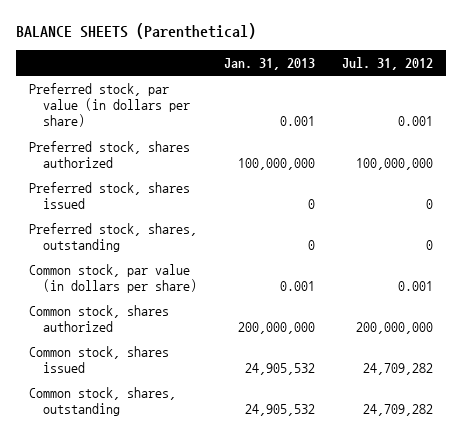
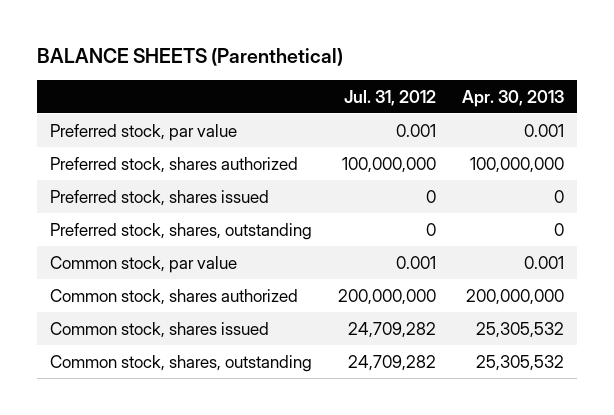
[224,57,316,70] Jan. 31, 2013 -> none
none -> [462,89,565,107] Apr. 30, 2013
[29,82,190,128] Preferred stock, par value (in dollars per share) -> [49,123,237,141] Preferred stock, par value
[29,263,197,294] Common stock, par value (in dollars per share) -> [49,255,237,273] Common stock, par value

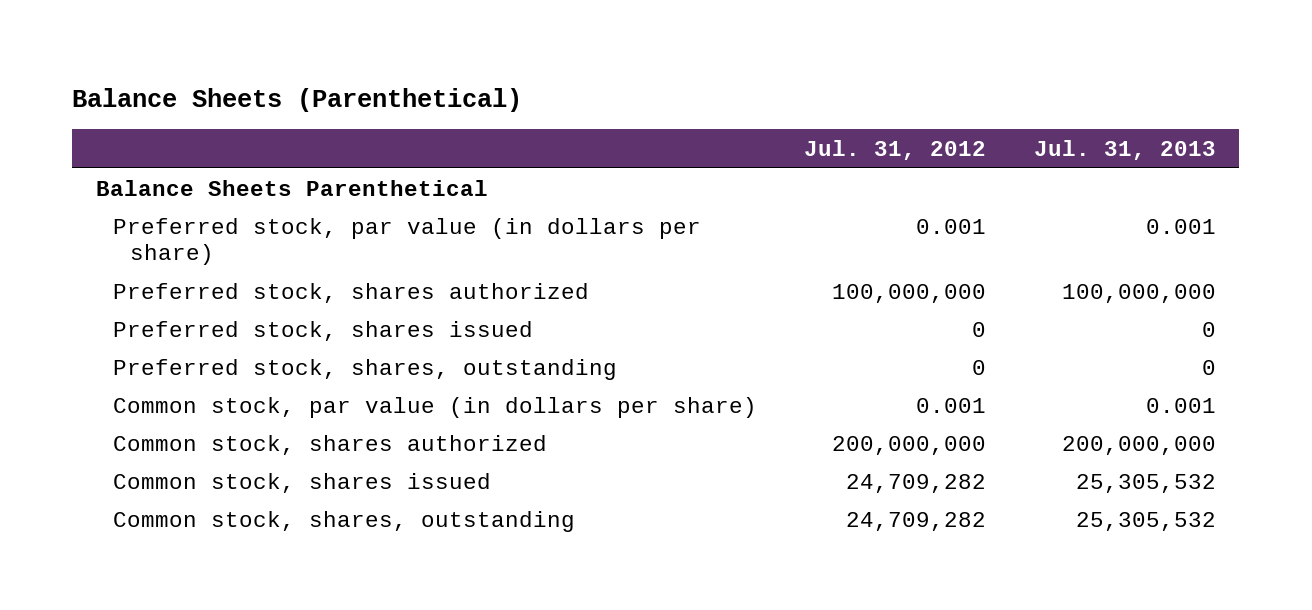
[36,48,343,67] BALANCE SHEETS (Parenthetical) -> [72,87,523,112] Balance Sheets (Parenthetical)
[462,89,565,107] Apr. 30, 2013 -> none
none -> [1033,139,1216,160] Jul. 31, 2013
none -> [95,179,488,196] Balance Sheets Parenthetical
[49,123,237,141] Preferred stock, par value -> [113,217,702,266] Preferred stock, par value (in dollars per share)
[49,255,237,273] Common stock, par value -> [113,396,758,418] Common stock, par value (in dollars per share)

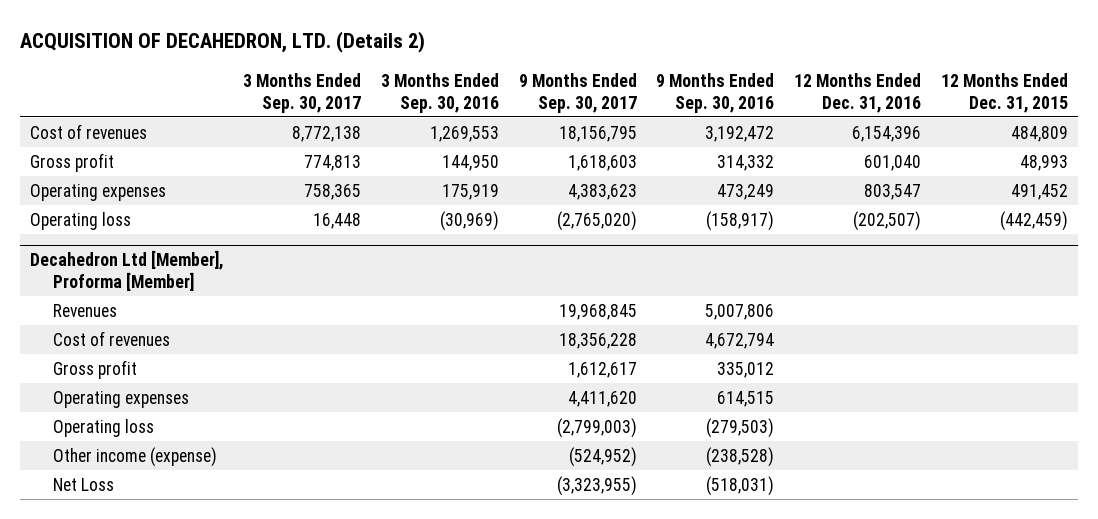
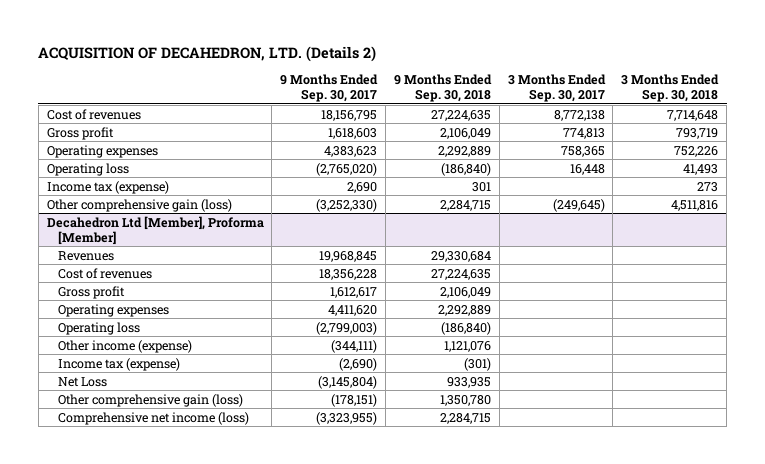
[380,72,499,113] 3 Months Ended Sep. 30, 2016 -> none
[656,72,775,113] 9 Months Ended Sep. 30, 2016 -> none
[794,72,922,113] 12 Months Ended Dec. 31, 2016 -> none
[940,72,1068,113] 12 Months Ended Dec. 31, 2015 -> none
none -> [393,73,492,102] 9 Months Ended Sep. 30, 2018
none -> [621,73,720,102] 3 Months Ended Sep. 30, 2018
none -> [46,180,169,194] Income tax (expense)
none -> [46,198,232,212] Other comprehensive gain (loss)
[568,446,637,467] (524,952) -> [331,339,378,353] (344,111)
none -> [58,357,181,371] Income tax (expense)
[556,475,637,496] (3,323,955) -> [318,375,378,389] (3,145,804)
none -> [58,393,244,407] Other comprehensive gain (loss)
none -> [58,411,250,425] Comprehensive net income (loss)

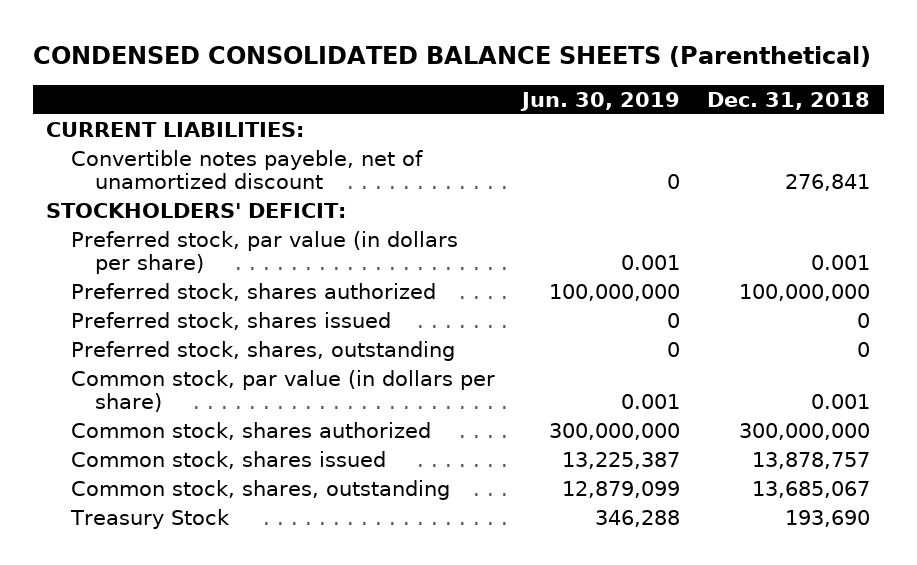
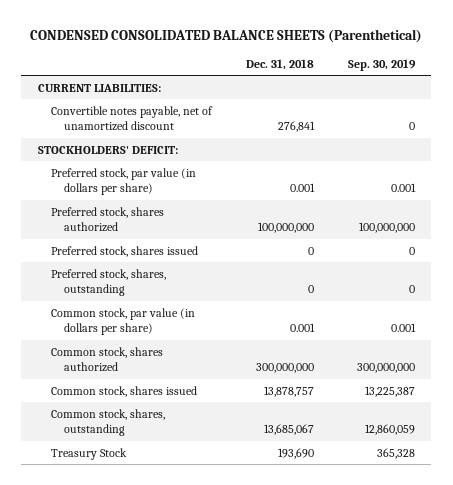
[519,91,680,111] Jun. 30, 2019 -> none
none -> [347,58,416,71] Sep. 30, 2019
[70,149,423,190] Convertible notes payeble, net of unamortized discount -> [51,105,214,132] Convertible notes payable, net of unamortized discount

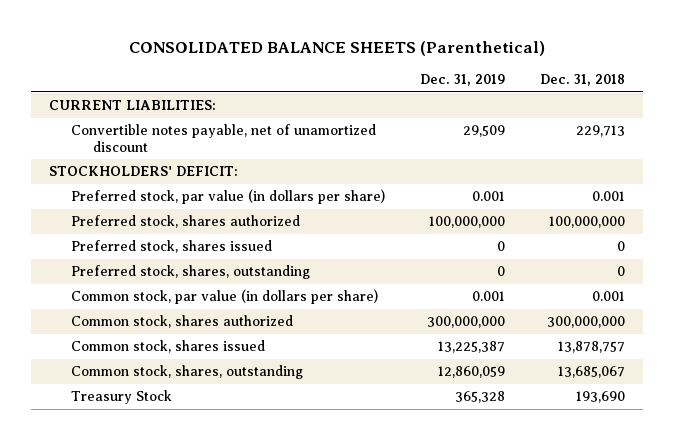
[30,28,423,43] CONDENSED CONSOLIDATED BALANCE SHEETS (Parenthetical) -> [128,40,545,56] CONSOLIDATED BALANCE SHEETS (Parenthetical)
[347,58,416,71] Sep. 30, 2019 -> none
none -> [419,74,505,87] Dec. 31, 2019
[277,121,315,133] 276,841 -> [576,125,626,138] 229,713

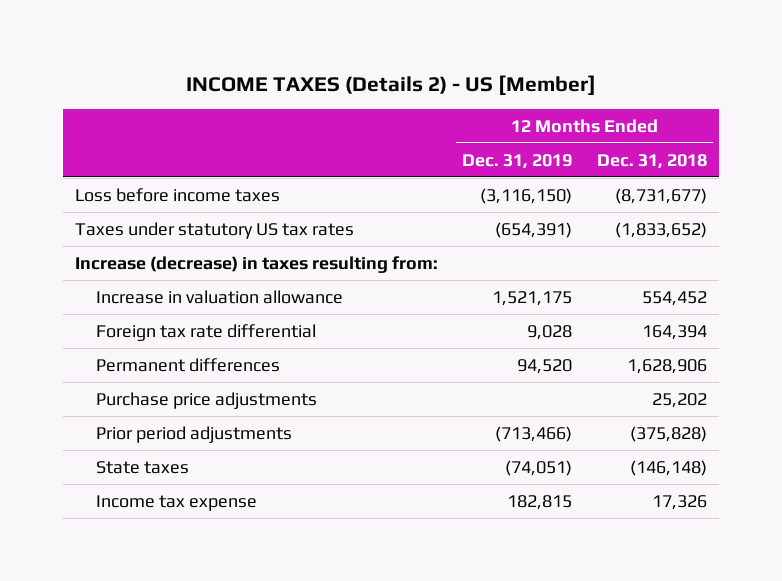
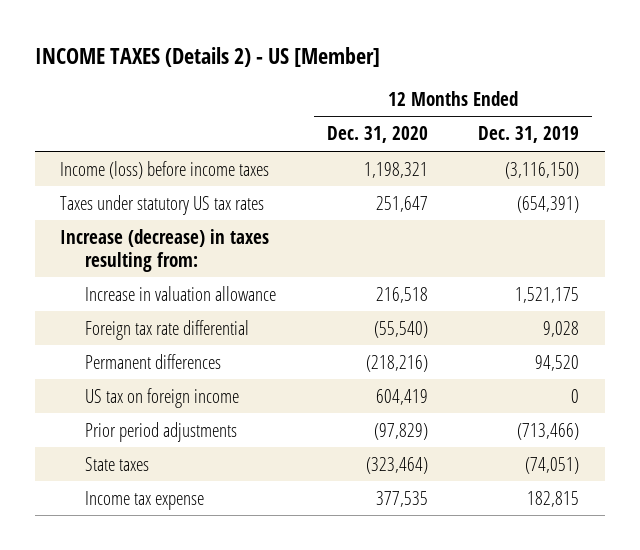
[596,153,707,169] Dec. 31, 2018 -> none
none -> [326,126,428,144] Dec. 31, 2020
[75,187,281,202] Loss before income taxes -> [60,160,270,179] Income (loss) before income taxes
[96,391,318,409] Purchase price adjustments -> none
none -> [84,387,239,408] US tax on foreign income

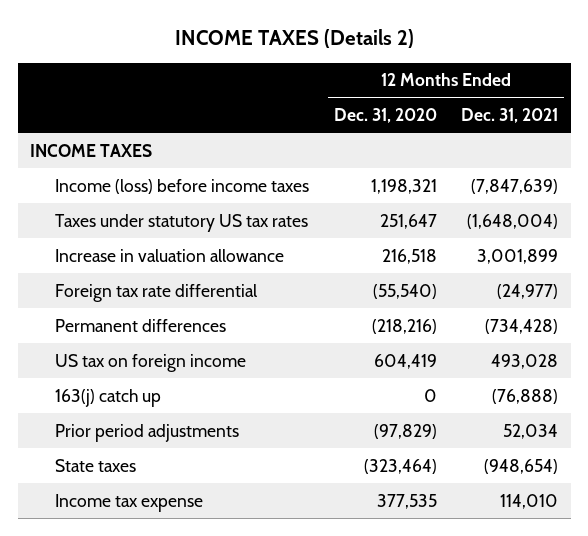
[34,46,380,67] INCOME TAXES (Details 2) - US [Member] -> [175,29,415,49] INCOME TAXES (Details 2)
[478,126,580,144] Dec. 31, 2019 -> none
none -> [461,108,559,124] Dec. 31, 2021
none -> [29,143,152,157] INCOME TAXES
[60,228,270,272] Increase (decrease) in taxes resulting from: -> none
none -> [55,388,162,407] 163(j) catch up

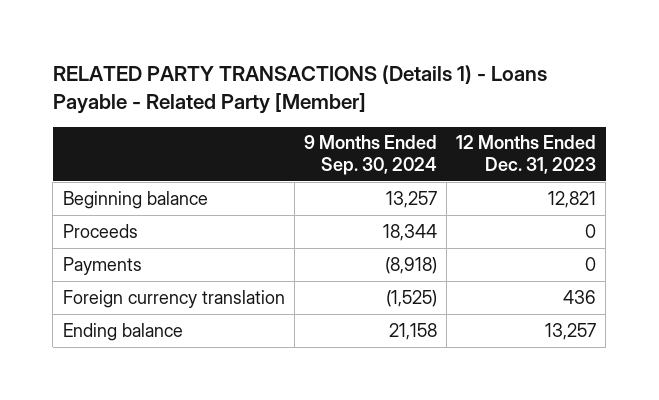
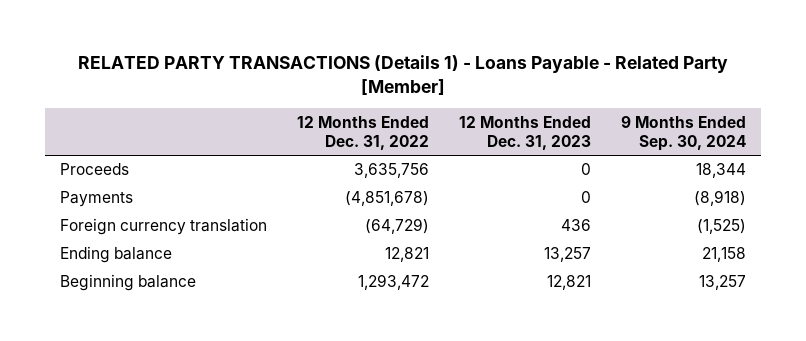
none -> [296,115,429,151] 12 Months Ended Dec. 31, 2022
[62,190,208,209] Beginning balance -> [60,274,197,292] Beginning balance

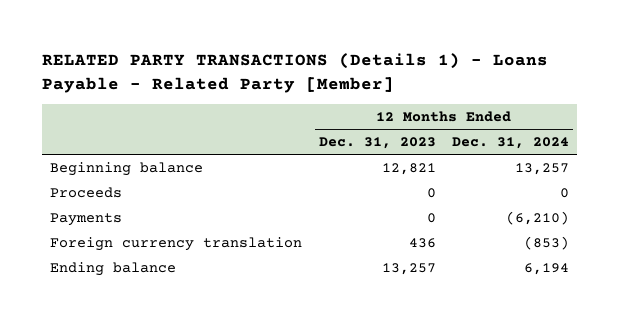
[296,115,429,151] 12 Months Ended Dec. 31, 2022 -> none
[620,115,746,152] 9 Months Ended Sep. 30, 2024 -> none
none -> [452,137,570,150] Dec. 31, 2024
[60,274,197,292] Beginning balance -> [50,161,204,176] Beginning balance

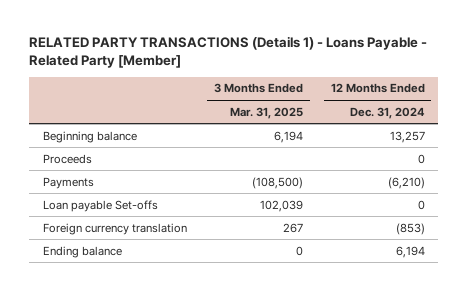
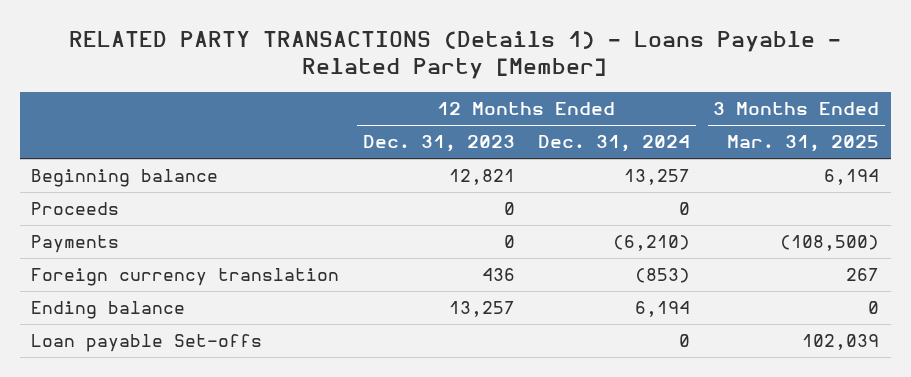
none -> [362,135,515,153] Dec. 31, 2023
[42,199,158,212] Loan payable Set-offs -> [31,334,263,353] Loan payable Set-offs

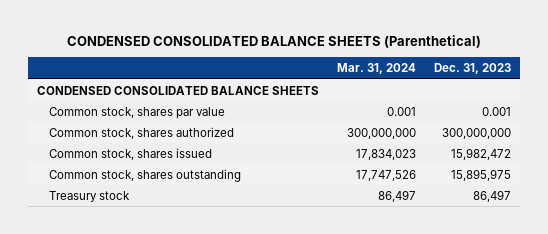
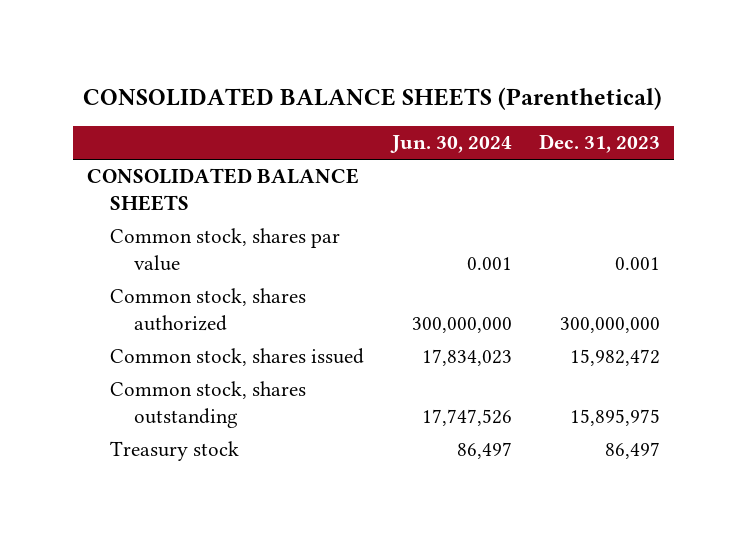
[67,34,482,48] CONDENSED CONSOLIDATED BALANCE SHEETS (Parenthetical) -> [83,87,663,111] CONSOLIDATED BALANCE SHEETS (Parenthetical)
[337,63,417,75] Mar. 31, 2024 -> none
none -> [389,135,512,154] Jun. 30, 2024
[37,85,320,95] CONDENSED CONSOLIDATED BALANCE SHEETS -> [86,168,359,212] CONSOLIDATED BALANCE SHEETS

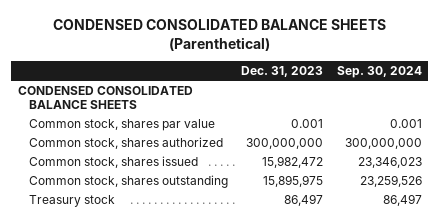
[83,87,663,111] CONSOLIDATED BALANCE SHEETS (Parenthetical) -> [52,18,386,51] CONDENSED CONSOLIDATED BALANCE SHEETS (Parenthetical)
[389,135,512,154] Jun. 30, 2024 -> none
none -> [336,65,422,78] Sep. 30, 2024
[86,168,359,212] CONSOLIDATED BALANCE SHEETS -> [17,85,193,109] CONDENSED CONSOLIDATED BALANCE SHEETS

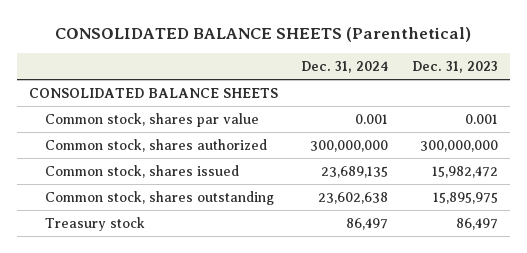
[52,18,386,51] CONDENSED CONSOLIDATED BALANCE SHEETS (Parenthetical) -> [55,27,472,43] CONSOLIDATED BALANCE SHEETS (Parenthetical)
[336,65,422,78] Sep. 30, 2024 -> none
none -> [301,61,389,74] Dec. 31, 2024
[17,85,193,109] CONDENSED CONSOLIDATED BALANCE SHEETS -> [28,87,278,98] CONSOLIDATED BALANCE SHEETS

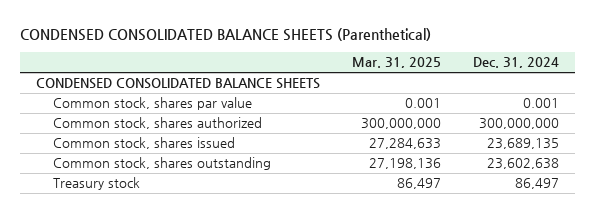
[55,27,472,43] CONSOLIDATED BALANCE SHEETS (Parenthetical) -> [20,28,432,42] CONDENSED CONSOLIDATED BALANCE SHEETS (Parenthetical)
[412,61,499,74] Dec. 31, 2023 -> none
none -> [352,57,442,69] Mar. 31, 2025
[28,87,278,98] CONSOLIDATED BALANCE SHEETS -> [36,78,321,90] CONDENSED CONSOLIDATED BALANCE SHEETS

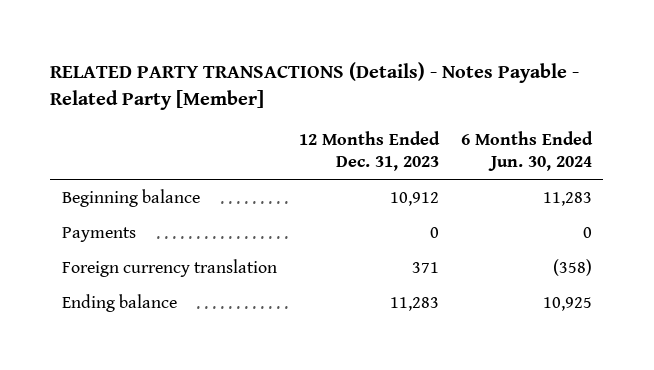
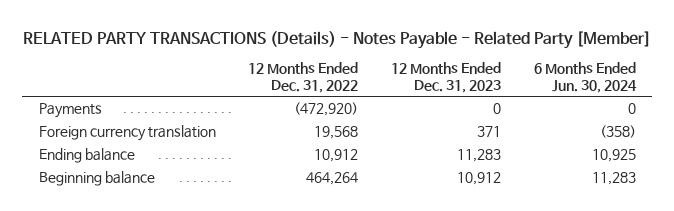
none -> [248,62,359,93] 12 Months Ended Dec. 31, 2022
[61,188,200,207] Beginning balance -> [38,171,155,187] Beginning balance

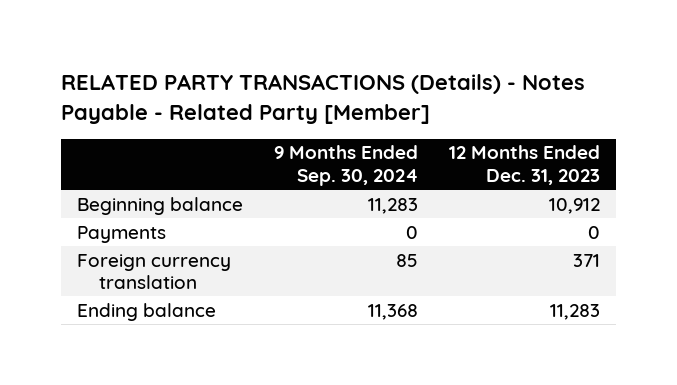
[248,62,359,93] 12 Months Ended Dec. 31, 2022 -> none
[533,62,637,93] 6 Months Ended Jun. 30, 2024 -> none
none -> [274,145,419,186] 9 Months Ended Sep. 30, 2024
[38,171,155,187] Beginning balance -> [76,196,243,215] Beginning balance

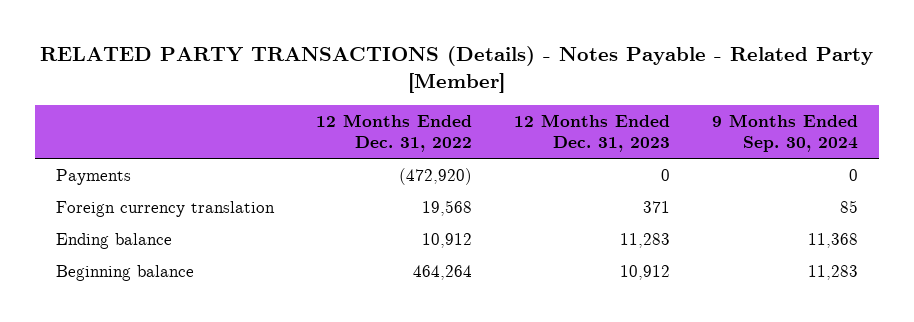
none -> [315,113,472,153] 12 Months Ended Dec. 31, 2022
[76,196,243,215] Beginning balance -> [55,265,194,282] Beginning balance

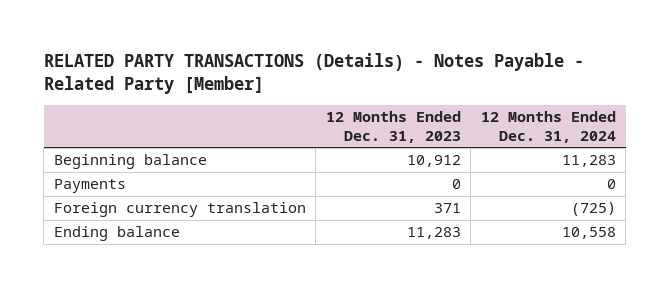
[315,113,472,153] 12 Months Ended Dec. 31, 2022 -> none
[712,113,859,153] 9 Months Ended Sep. 30, 2024 -> none
none -> [480,110,616,143] 12 Months Ended Dec. 31, 2024
[55,265,194,282] Beginning balance -> [53,154,207,170] Beginning balance

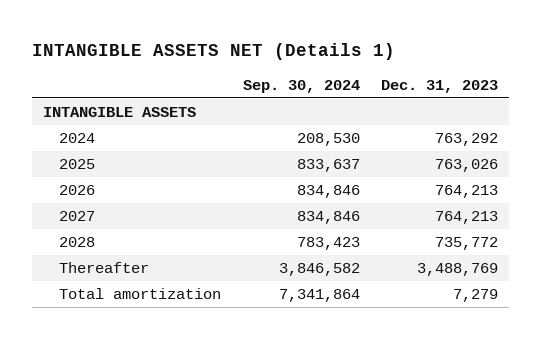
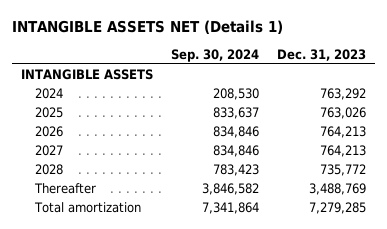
[453,289,499,303] 7,279 -> [308,202,366,215] 7,279,285

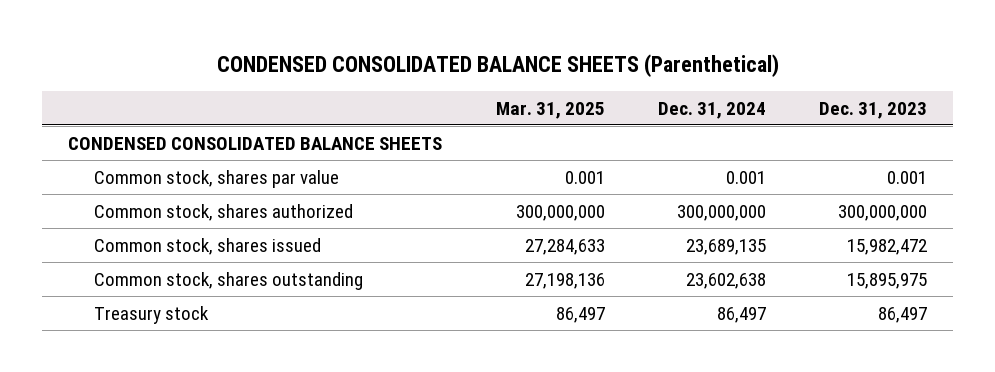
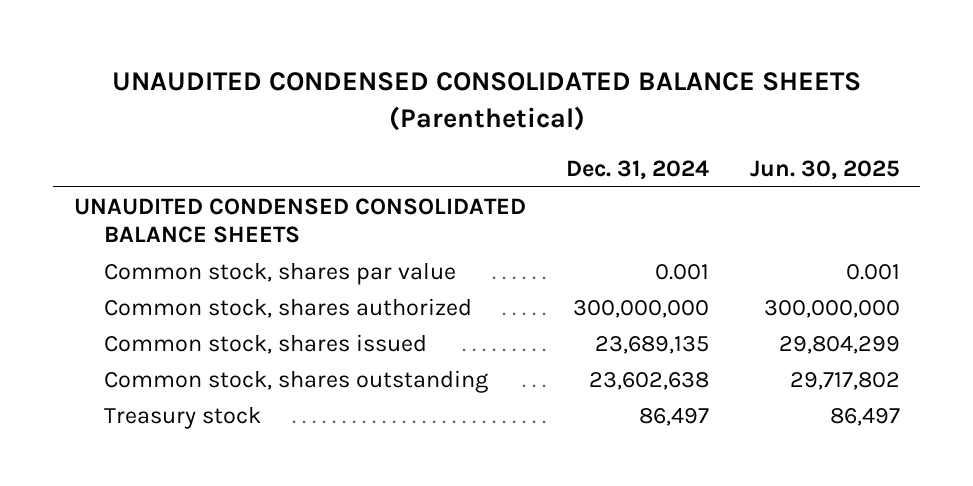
[216,53,779,77] CONDENSED CONSOLIDATED BALANCE SHEETS (Parenthetical) -> [111,71,861,131] UNAUDITED CONDENSED CONSOLIDATED BALANCE SHEETS (Parenthetical)
[495,101,605,119] Mar. 31, 2025 -> none
[818,101,927,119] Dec. 31, 2023 -> none
none -> [749,160,900,181] Jun. 30, 2025
[68,136,443,150] CONDENSED CONSOLIDATED BALANCE SHEETS -> [73,197,526,243] UNAUDITED CONDENSED CONSOLIDATED BALANCE SHEETS

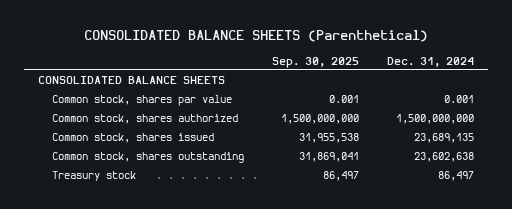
[111,71,861,131] UNAUDITED CONDENSED CONSOLIDATED BALANCE SHEETS (Parenthetical) -> [83,30,428,43] CONSOLIDATED BALANCE SHEETS (Parenthetical)
[749,160,900,181] Jun. 30, 2025 -> none
none -> [272,56,360,68] Sep. 30, 2025
[73,197,526,243] UNAUDITED CONDENSED CONSOLIDATED BALANCE SHEETS -> [37,76,225,85] CONSOLIDATED BALANCE SHEETS
[573,299,710,318] 300,000,000 -> [396,114,475,125] 1,500,000,000

